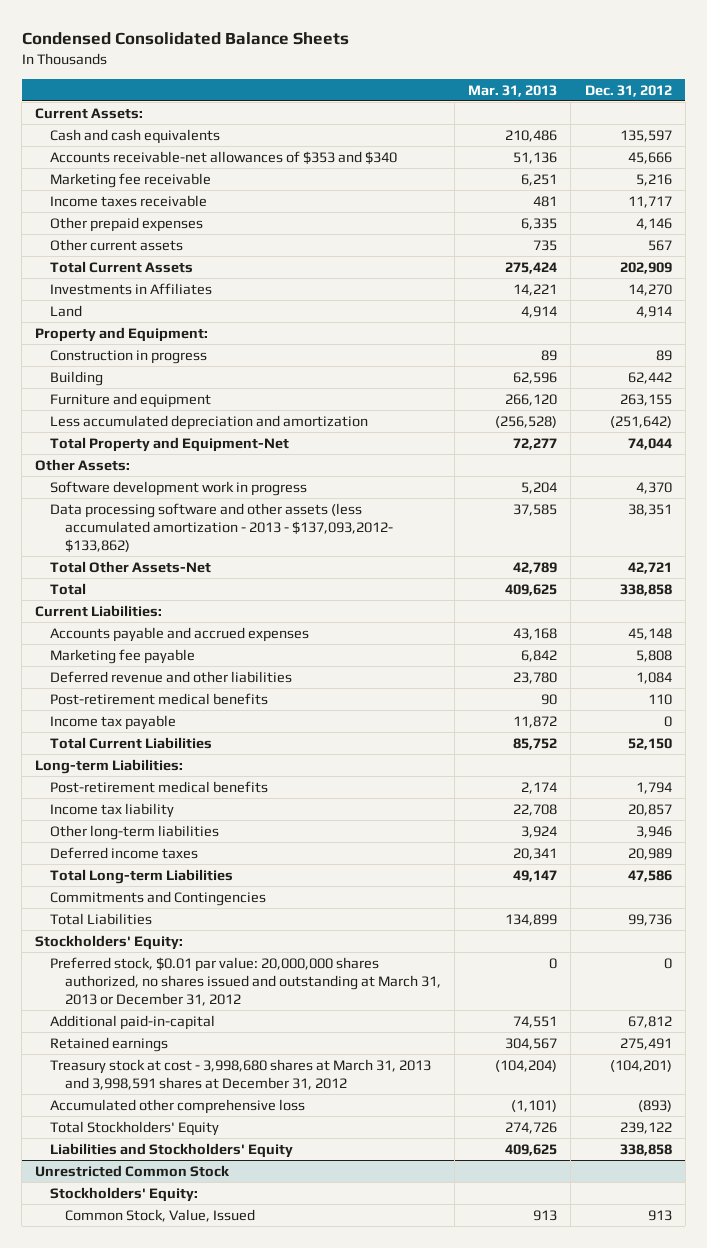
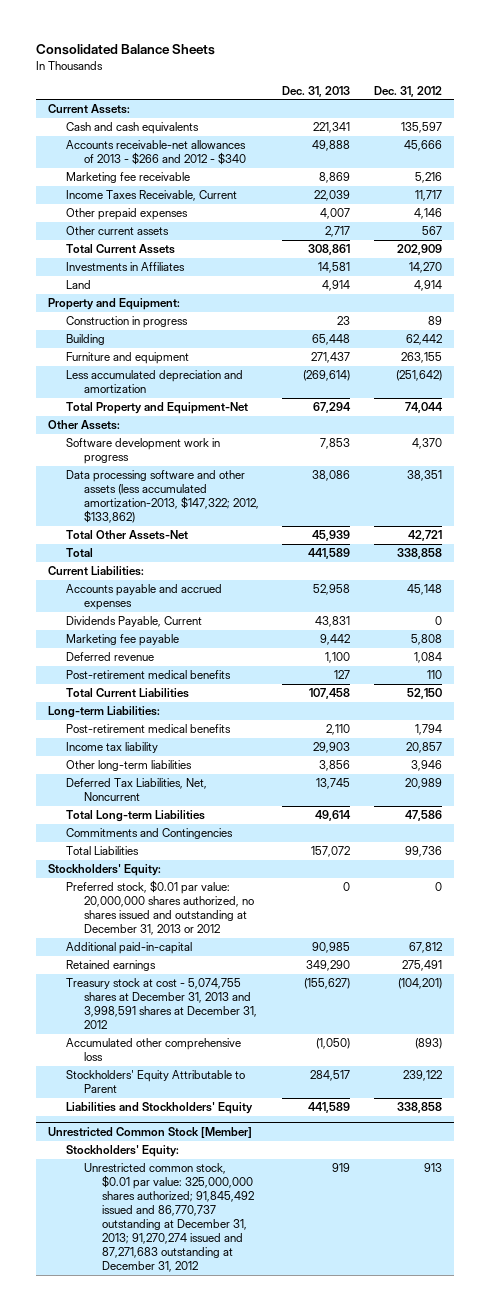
[21,32,349,46] Condensed Consolidated Balance Sheets -> [35,43,215,55] Consolidated Balance Sheets
[468,84,558,97] Mar. 31, 2013 -> none
none -> [282,85,351,97] Dec. 31, 2013
[50,150,398,165] Accounts receivable-net allowances of $353 and $340 -> [65,140,246,166] Accounts receivable-net allowances of 2013 - $266 and 2012 - $340
[50,194,208,207] Income taxes receivable -> [65,190,237,202] Income Taxes Receivable, Current
[50,502,394,553] Data processing software and other assets (less accumulated amortization - 2013 - $137,093,2012- $133,862) -> [65,470,259,524] Data processing software and other assets (less accumulated amortization-2013, $147,322; 2012, $133,862)
none -> [65,616,202,628] Dividends Payable, Current
[50,670,293,683] Deferred revenue and other liabilities -> [65,652,154,662] Deferred revenue
[50,714,177,730] Income tax payable -> none
[50,846,199,859] Deferred income taxes -> [65,778,207,802] Deferred Tax Liabilities, Net, Noncurrent
[50,956,442,1006] Preferred stock, $0.01 par value: 20,000,000 shares authorized, no shares issued and outstanding at March 31, 2013 or December 31, 2012 -> [65,880,254,936] Preferred stock, $0.01 par value: 20,000,000 shares authorized, no shares issued and outstanding at December 31, 2013 or 2012
[50,1058,432,1090] Treasury stock at cost - 3,998,680 shares at March 31, 2013 and 3,998,591 shares at December 31, 2012 -> [65,978,257,1030] Treasury stock at cost - 5,074,755 shares at December 31, 2013 and 3,998,591 shares at December 31, 2012
[50,1120,220,1136] Total Stockholders' Equity -> [65,1070,245,1094] Stockholders' Equity Attributable to Parent
[35,1164,231,1177] Unrestricted Common Stock -> [47,1127,252,1139] Unrestricted Common Stock [Member]
[65,1208,256,1222] Common Stock, Value, Issued -> [83,1163,254,1272] Unrestricted common stock, $0.01 par value: 325,000,000 shares authorized; 91,845,492 issued and 86,770,737 outstanding at December 31, 2013; 91,270,274 issued and 87,271,683 outstanding at December 31, 2012

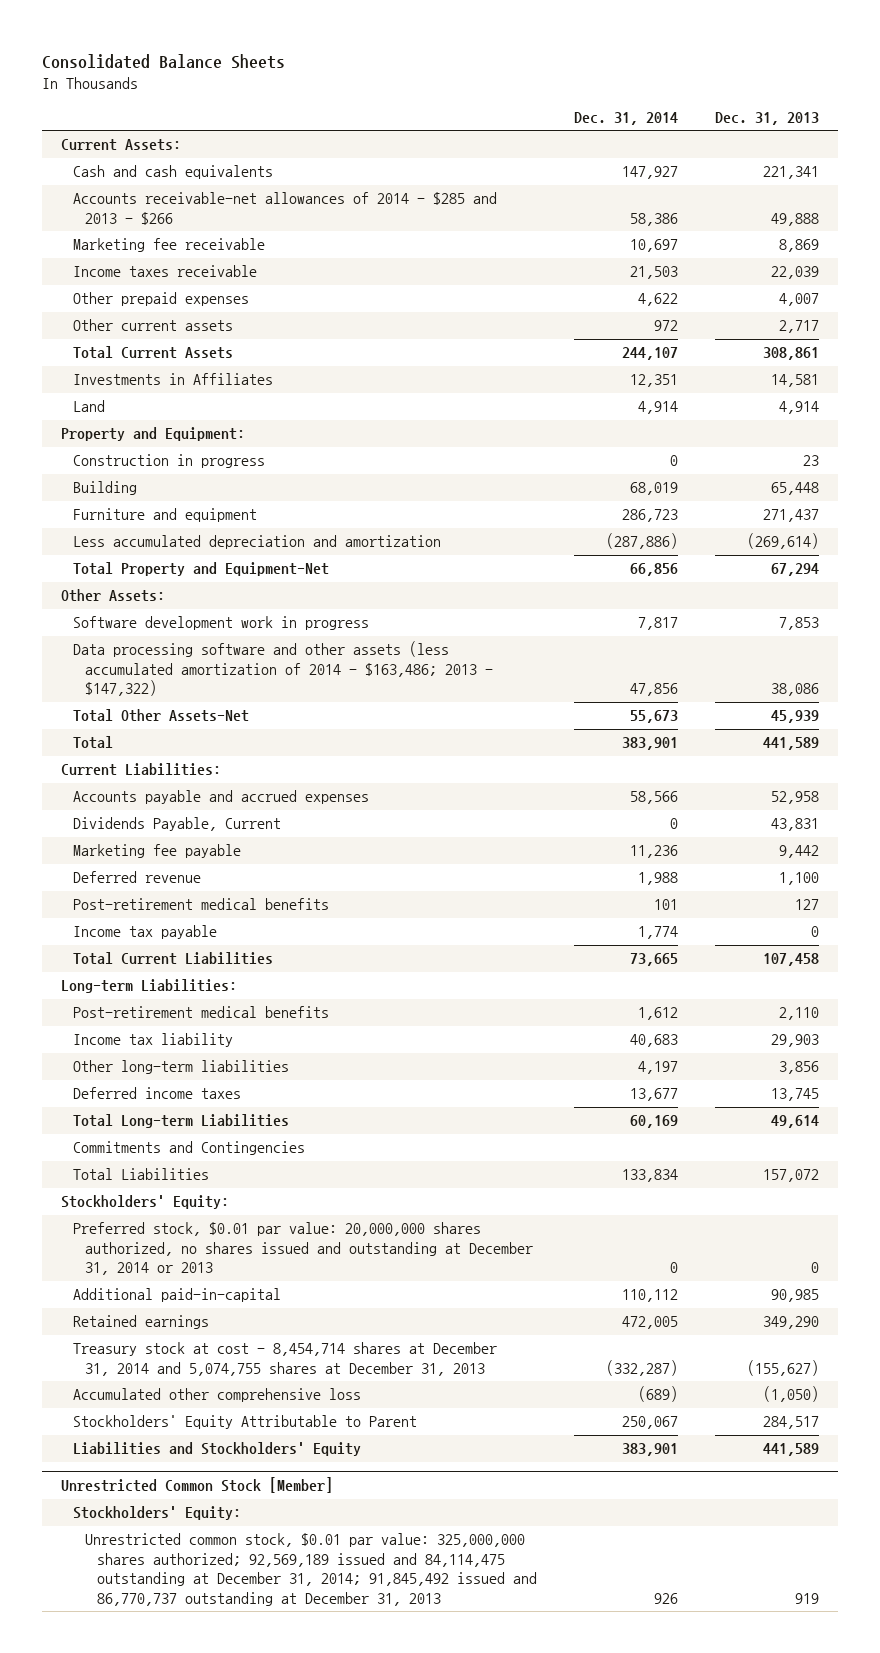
[373,85,442,97] Dec. 31, 2012 -> none
none -> [573,111,678,125] Dec. 31, 2014
[65,140,246,166] Accounts receivable-net allowances of 2013 - $266 and 2012 - $340 -> [72,192,497,225] Accounts receivable-net allowances of 2014 - $285 and 2013 - $266
[65,190,237,202] Income Taxes Receivable, Current -> [72,265,257,278] Income taxes receivable
[65,470,259,524] Data processing software and other assets (less accumulated amortization-2013, $147,322; 2012, $133,862) -> [72,641,493,697] Data processing software and other assets (less accumulated amortization of 2014 - $163,486; 2013 - $147,322)
none -> [72,925,217,940] Income tax payable
[65,778,207,802] Deferred Tax Liabilities, Net, Noncurrent -> [72,1087,241,1100] Deferred income taxes
[65,880,254,936] Preferred stock, $0.01 par value: 20,000,000 shares authorized, no shares issued and outstanding at December 31, 2013 or 2012 -> [72,1222,533,1276] Preferred stock, $0.01 par value: 20,000,000 shares authorized, no shares issued and outstanding at December 31, 2014 or 2013
[65,978,257,1030] Treasury stock at cost - 5,074,755 shares at December 31, 2013 and 3,998,591 shares at December 31, 2012 -> [72,1342,497,1376] Treasury stock at cost - 8,454,714 shares at December 31, 2014 and 5,074,755 shares at December 31, 2013
[83,1163,254,1272] Unrestricted common stock, $0.01 par value: 325,000,000 shares authorized; 91,845,492 issued and 86,770,737 outstanding at December 31, 2013; 91,270,274 issued and 87,271,683 outstanding at December 31, 2012 -> [84,1533,537,1606] Unrestricted common stock, $0.01 par value: 325,000,000 shares authorized; 92,569,189 issued and 84,114,475 outstanding at December 31, 2014; 91,845,492 issued and 86,770,737 outstanding at December 31, 2013

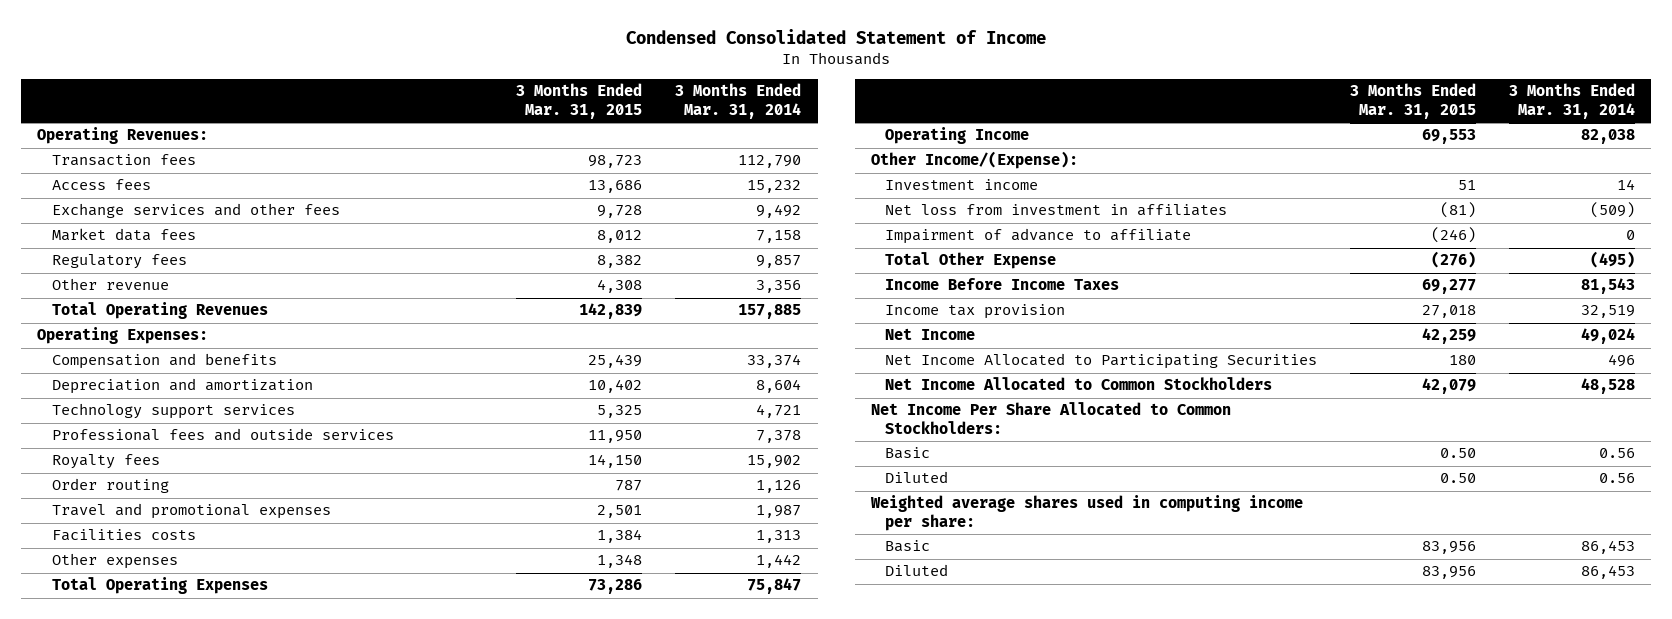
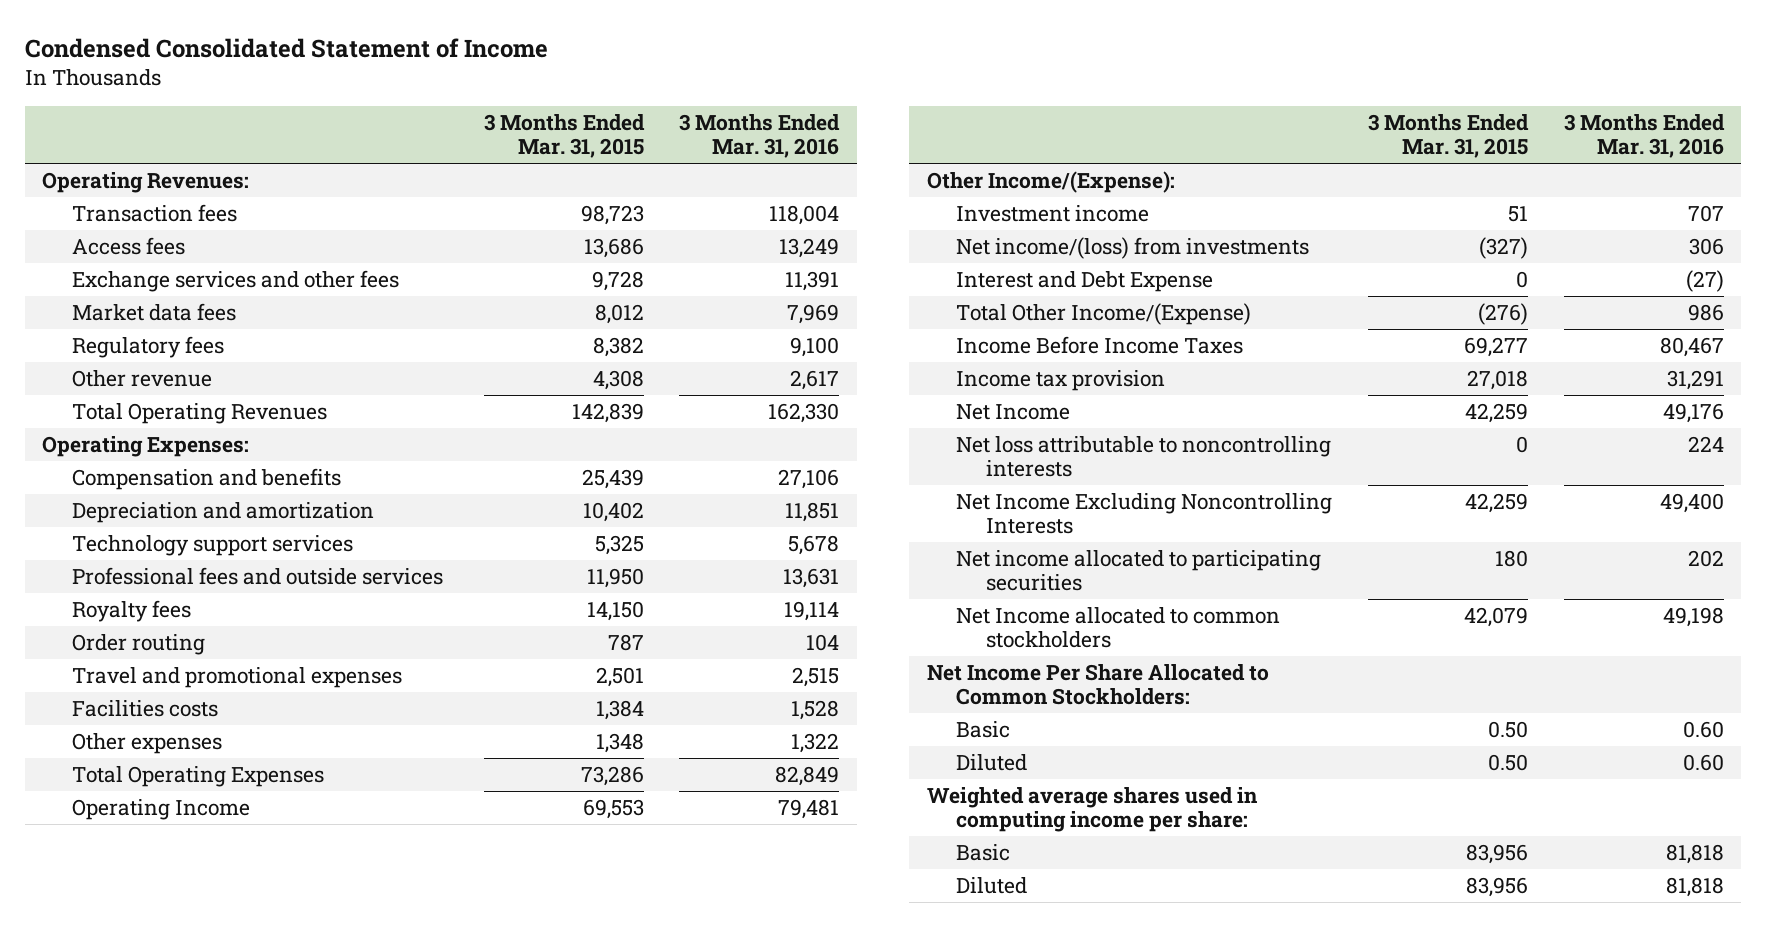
[675,83,802,120] 3 Months Ended Mar. 31, 2014 -> none
none -> [679,113,841,159] 3 Months Ended Mar. 31, 2016
[885,228,1192,245] Impairment of advance to affiliate -> none
[885,204,1228,217] Net loss from investment in affiliates -> [956,236,1310,259] Net income/(loss) from investments
[1439,202,1476,219] (81) -> [1479,236,1529,259] (327)
none -> [956,270,1214,292] Interest and Debt Expense
[885,252,1057,270] Total Other Expense -> [956,302,1252,325] Total Other Income/(Expense)
none -> [956,435,1332,478] Net loss attributable to noncontrolling interests
none -> [956,492,1333,535] Net Income Excluding Noncontrolling Interests
[885,353,1318,370] Net Income Allocated to Participating Securities -> [956,549,1322,592] Net income allocated to participating securities
[885,377,1273,391] Net Income Allocated to Common Stockholders -> [956,606,1281,649] Net Income allocated to common stockholders

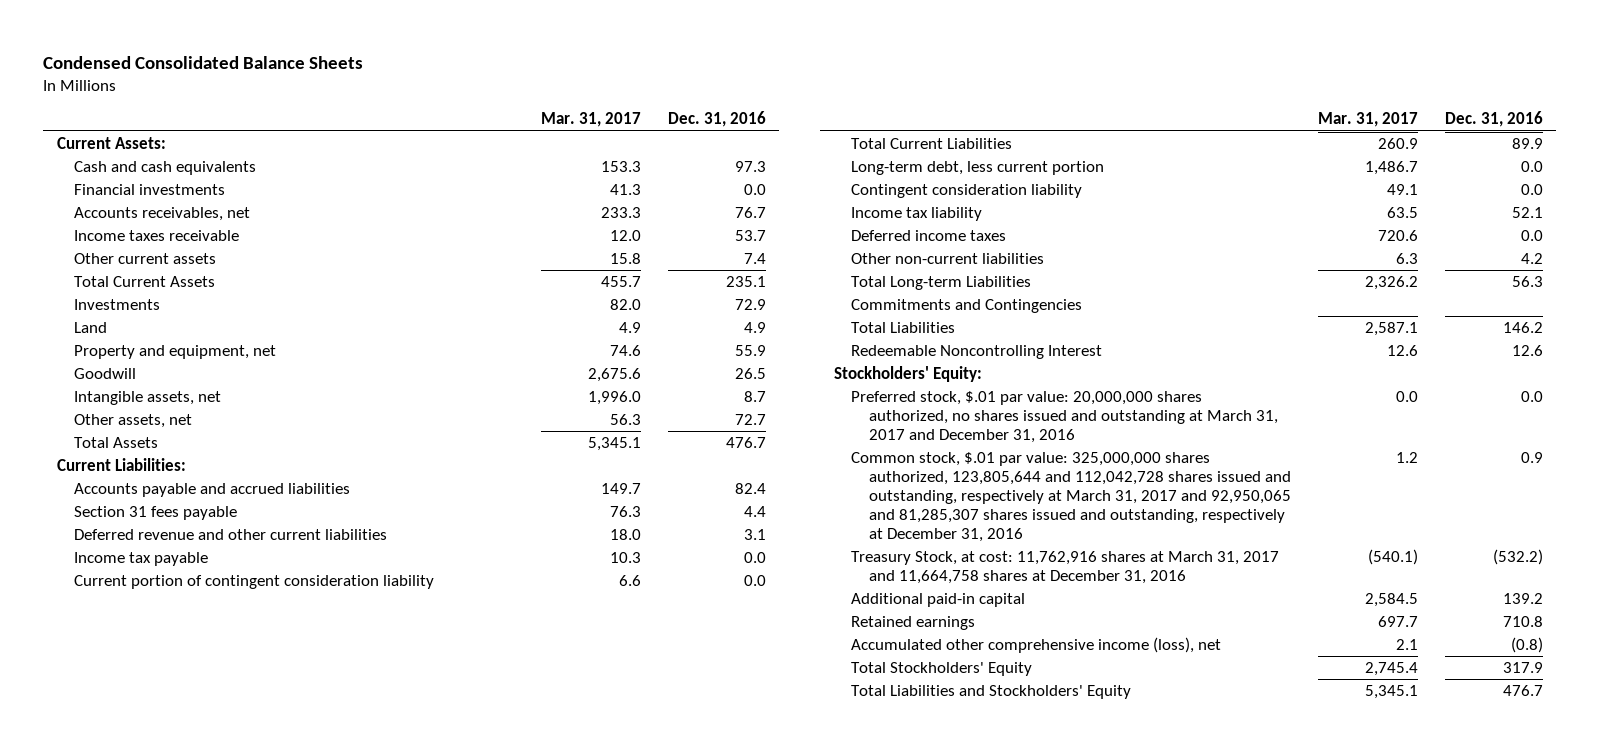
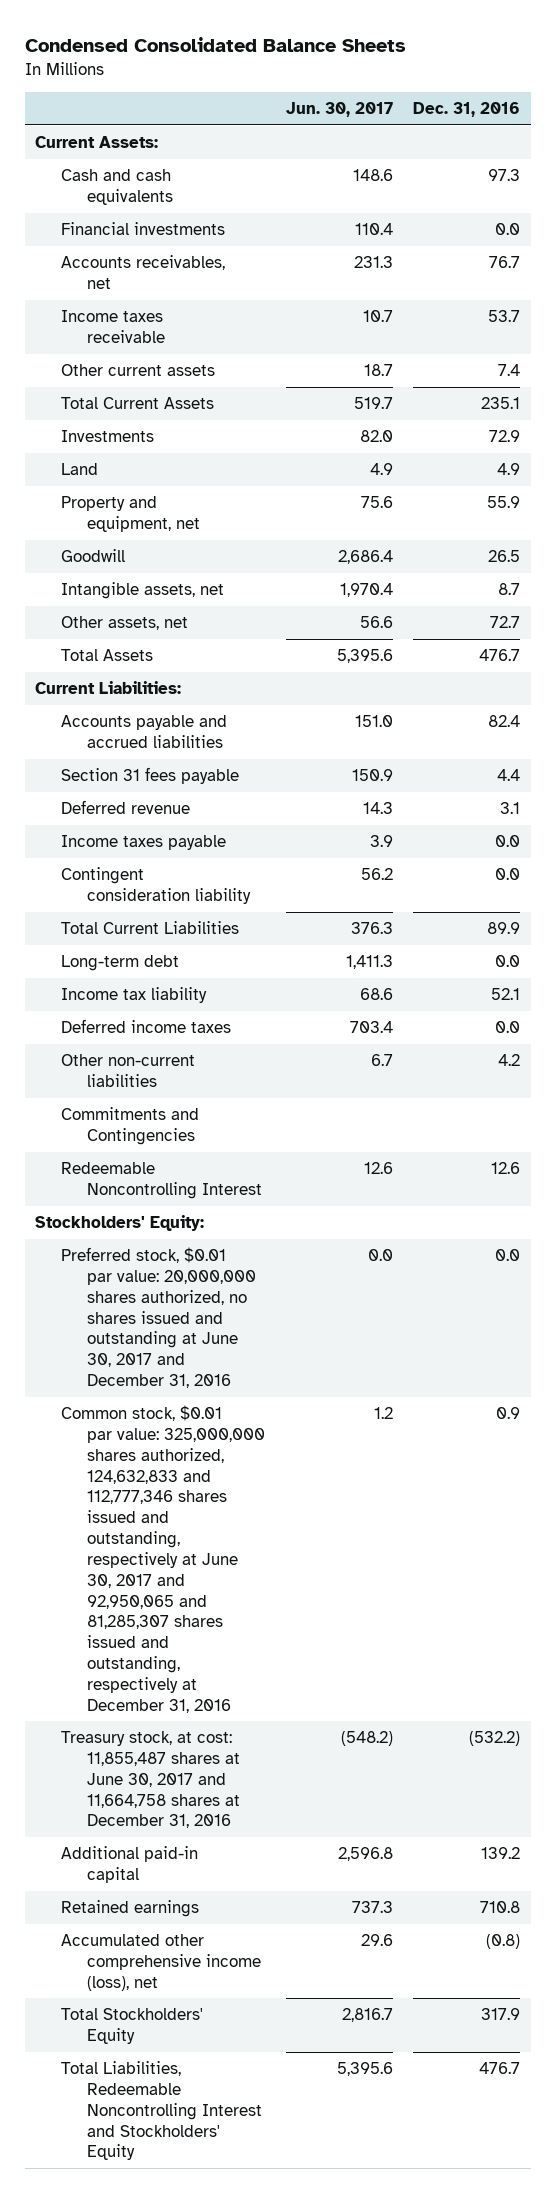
[540,112,641,128] Mar. 31, 2017 -> none
none -> [285,102,393,118] Jun. 30, 2017
[74,574,435,589] Current portion of contingent consideration liability -> none
[851,160,1105,175] Long-term debt, less current portion -> none
[74,528,388,540] Deferred revenue and other current liabilities -> [61,800,191,815] Deferred revenue
[74,551,209,566] Income tax payable -> [61,835,227,851] Income taxes payable
[851,137,1013,149] Total Current Liabilities -> [61,921,240,935] Total Current Liabilities
none -> [61,955,180,972] Long-term debt
[851,275,1032,290] Total Long-term Liabilities -> none
[851,321,956,333] Total Liabilities -> none
[851,390,1278,443] Preferred stock, $.01 par value: 20,000,000 shares authorized, no shares issued and outstanding at March 31, 2017 and December 31, 2016 -> [61,1247,257,1389] Preferred stock, $0.01 par value: 20,000,000 shares authorized, no shares issued and outstanding at June 30, 2017 and December 31, 2016
[851,451,1291,542] Common stock, $.01 par value: 325,000,000 shares authorized, 123,805,644 and 112,042,728 shares issued and outstanding, respectively at March 31, 2017 and 92,950,065 and 81,285,307 shares issued and outstanding, respectively at December 31, 2016 -> [61,1405,266,1713] Common stock, $0.01 par value: 325,000,000 shares authorized, 124,632,833 and 112,777,346 shares issued and outstanding, respectively at June 30, 2017 and 92,950,065 and 81,285,307 shares issued and outstanding, respectively at December 31, 2016
[851,550,1280,584] Treasury Stock, at cost: 11,762,916 shares at March 31, 2017 and 11,664,758 shares at December 31, 2016 -> [61,1731,241,1829] Treasury stock, at cost: 11,855,487 shares at June 30, 2017 and 11,664,758 shares at December 31, 2016
[851,684,1132,699] Total Liabilities and Stockholders' Equity -> [61,2061,263,2161] Total Liabilities, Redeemable Noncontrolling Interest and Stockholders' Equity

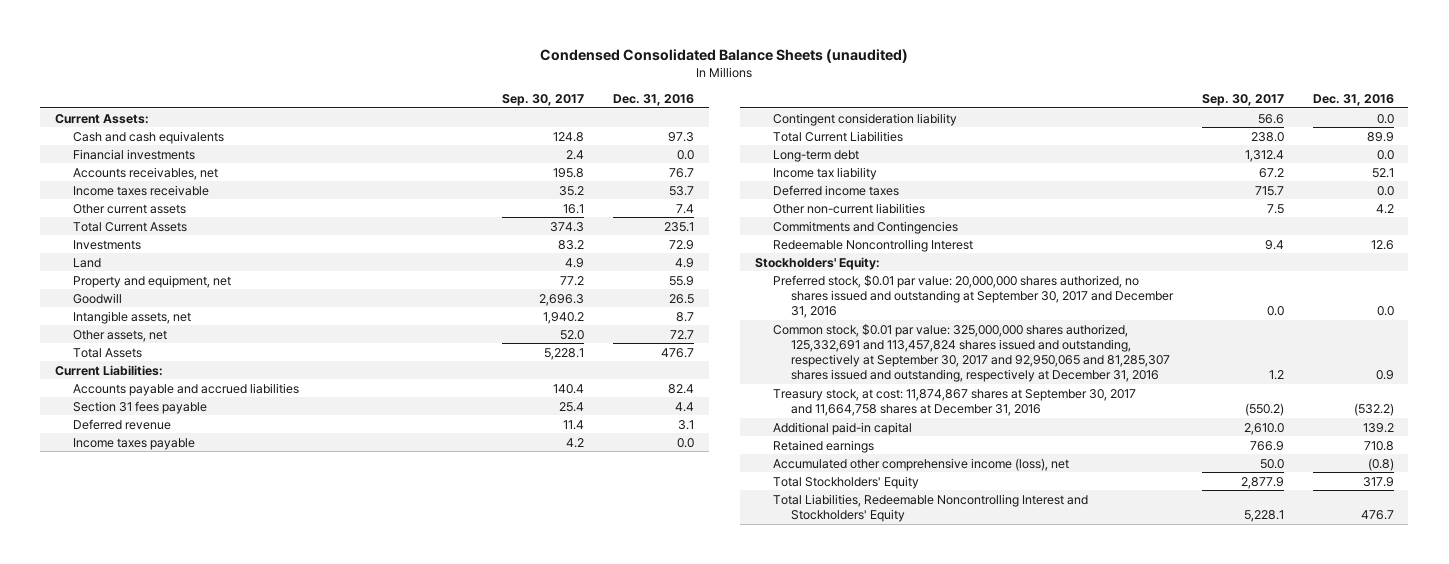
[25,36,407,52] Condensed Consolidated Balance Sheets -> [540,48,909,63] Condensed Consolidated Balance Sheets (unaudited)
[285,102,393,118] Jun. 30, 2017 -> none
none -> [502,94,585,107] Sep. 30, 2017
[61,1247,257,1389] Preferred stock, $0.01 par value: 20,000,000 shares authorized, no shares issued and outstanding at June 30, 2017 and December 31, 2016 -> [772,274,1175,318] Preferred stock, $0.01 par value: 20,000,000 shares authorized, no shares issued and outstanding at September 30, 2017 and December 31, 2016
[61,1405,266,1713] Common stock, $0.01 par value: 325,000,000 shares authorized, 124,632,833 and 112,777,346 shares issued and outstanding, respectively at June 30, 2017 and 92,950,065 and 81,285,307 shares issued and outstanding, respectively at December 31, 2016 -> [772,323,1171,383] Common stock, $0.01 par value: 325,000,000 shares authorized, 125,332,691 and 113,457,824 shares issued and outstanding, respectively at September 30, 2017 and 92,950,065 and 81,285,307 shares issued and outstanding, respectively at December 31, 2016
[61,1731,241,1829] Treasury stock, at cost: 11,855,487 shares at June 30, 2017 and 11,664,758 shares at December 31, 2016 -> [772,388,1136,416] Treasury stock, at cost: 11,874,867 shares at September 30, 2017 and 11,664,758 shares at December 31, 2016

